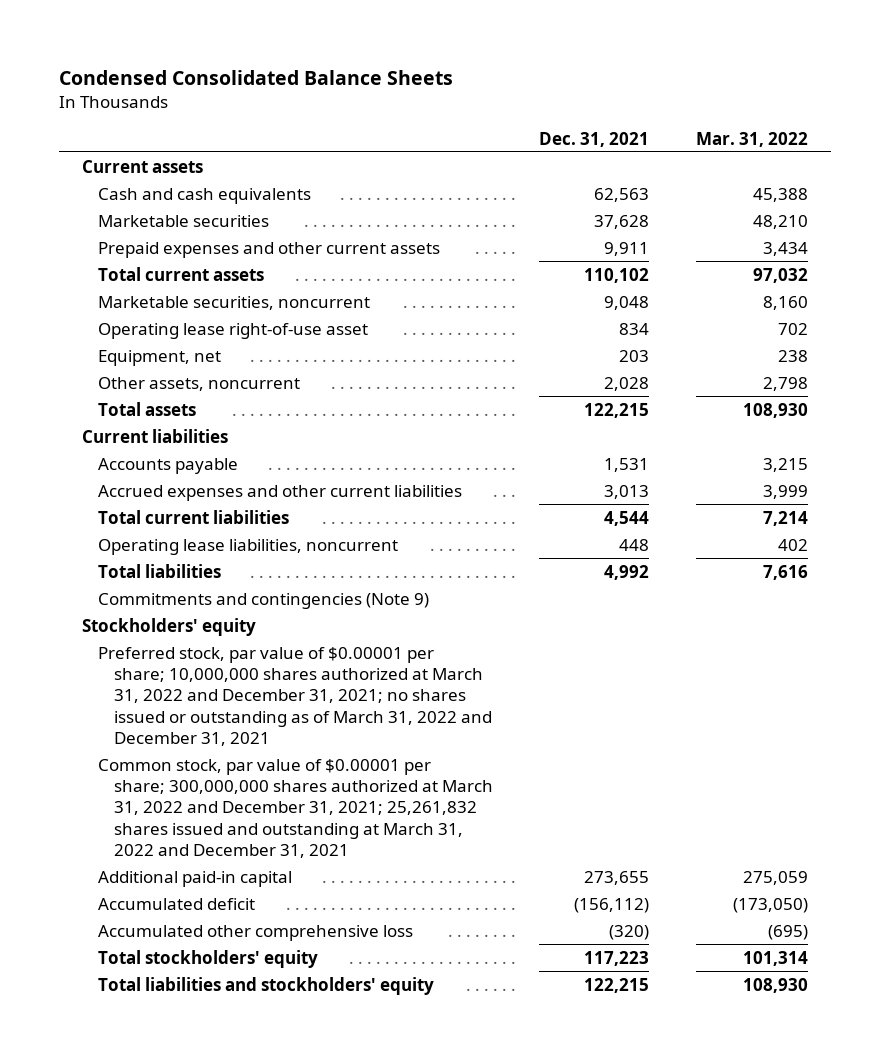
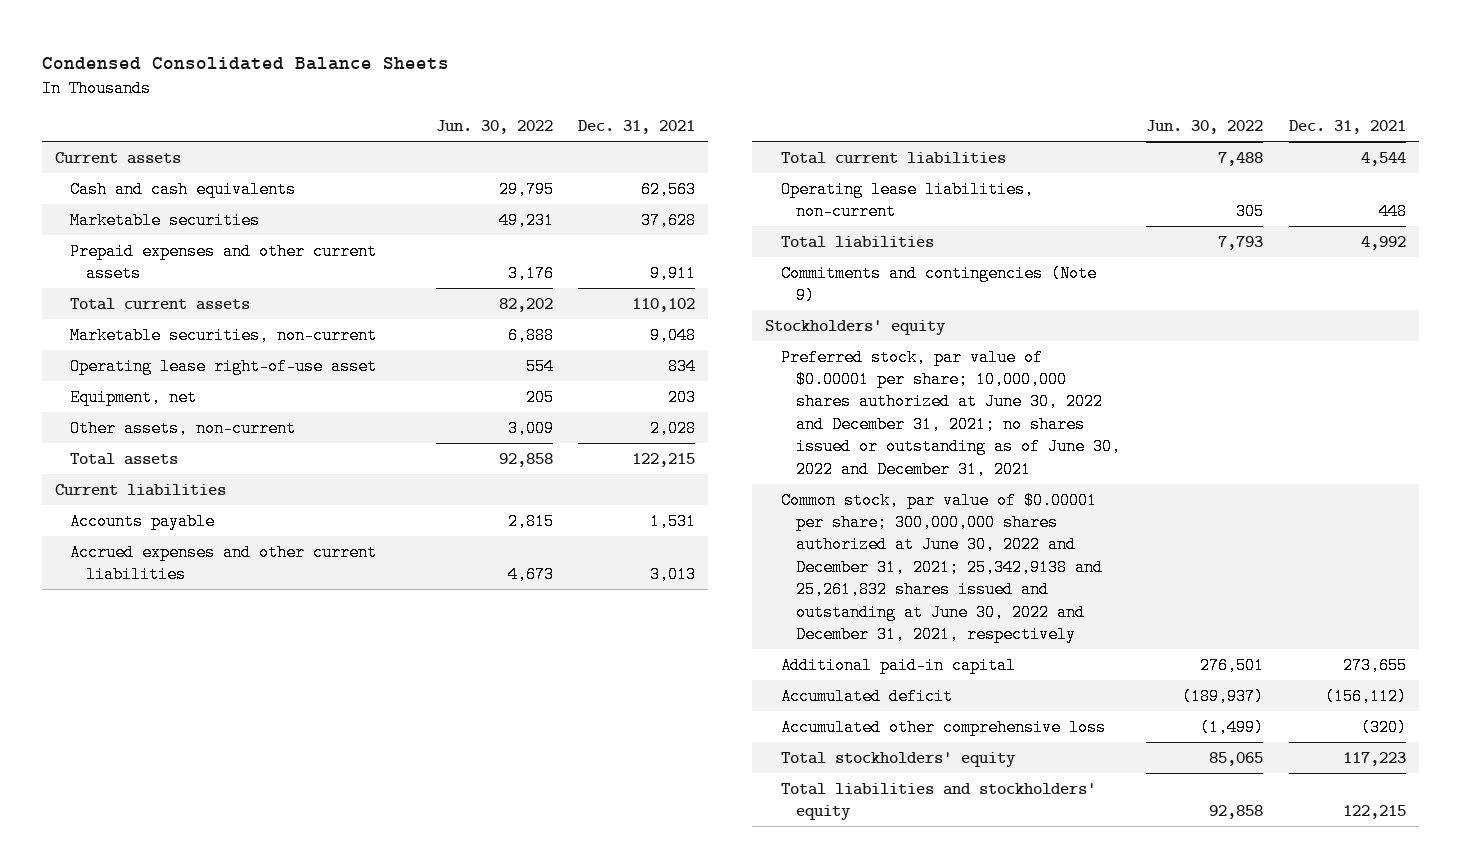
[695,131,808,147] Mar. 31, 2022 -> none
none -> [435,120,553,135] Jun. 30, 2022
[98,295,371,310] Marketable securities, noncurrent -> [70,326,378,344] Marketable securities, non-current
[98,376,301,391] Other assets, noncurrent -> [70,419,297,437] Other assets, non-current
[98,538,399,555] Operating lease liabilities, noncurrent -> [780,180,1034,221] Operating lease liabilities, non-current
[98,646,492,746] Preferred stock, par value of $0.00001 per share; 10,000,000 shares authorized at March 31, 2022 and December 31, 2021; no shares issued or outstanding as of March 31, 2022 and December 31, 2021 -> [780,348,1122,478] Preferred stock, par value of $0.00001 per share; 10,000,000 shares authorized at June 30, 2022 and December 31, 2021; no shares issued or outstanding as of June 30, 2022 and December 31, 2021
[98,758,493,858] Common stock, par value of $0.00001 per share; 300,000,000 shares authorized at March 31, 2022 and December 31, 2021; 25,261,832 shares issued and outstanding at March 31, 2022 and December 31, 2021 -> [780,491,1104,644] Common stock, par value of $0.00001 per share; 300,000,000 shares authorized at June 30, 2022 and December 31, 2021; 25,342,9138 and 25,261,832 shares issued and outstanding at June 30, 2022 and December 31, 2021, respectively

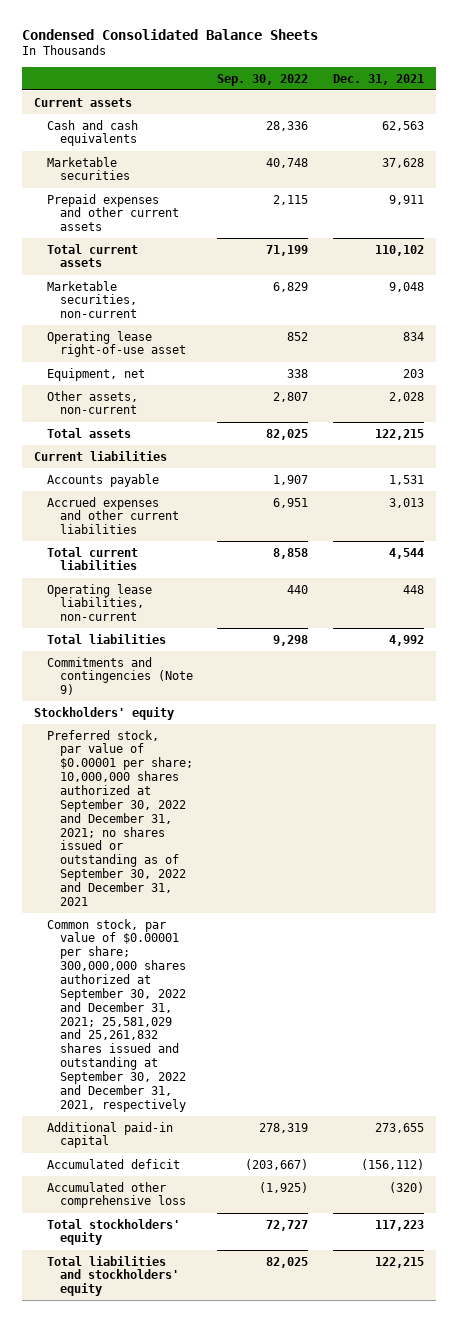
[435,120,553,135] Jun. 30, 2022 -> none
none -> [217,73,309,86] Sep. 30, 2022
[780,348,1122,478] Preferred stock, par value of $0.00001 per share; 10,000,000 shares authorized at June 30, 2022 and December 31, 2021; no shares issued or outstanding as of June 30, 2022 and December 31, 2021 -> [46,729,194,906] Preferred stock, par value of $0.00001 per share; 10,000,000 shares authorized at September 30, 2022 and December 31, 2021; no shares issued or outstanding as of September 30, 2022 and December 31, 2021
[780,491,1104,644] Common stock, par value of $0.00001 per share; 300,000,000 shares authorized at June 30, 2022 and December 31, 2021; 25,342,9138 and 25,261,832 shares issued and outstanding at June 30, 2022 and December 31, 2021, respectively -> [46,918,187,1112] Common stock, par value of $0.00001 per share; 300,000,000 shares authorized at September 30, 2022 and December 31, 2021; 25,581,029 and 25,261,832 shares issued and outstanding at September 30, 2022 and December 31, 2021, respectively

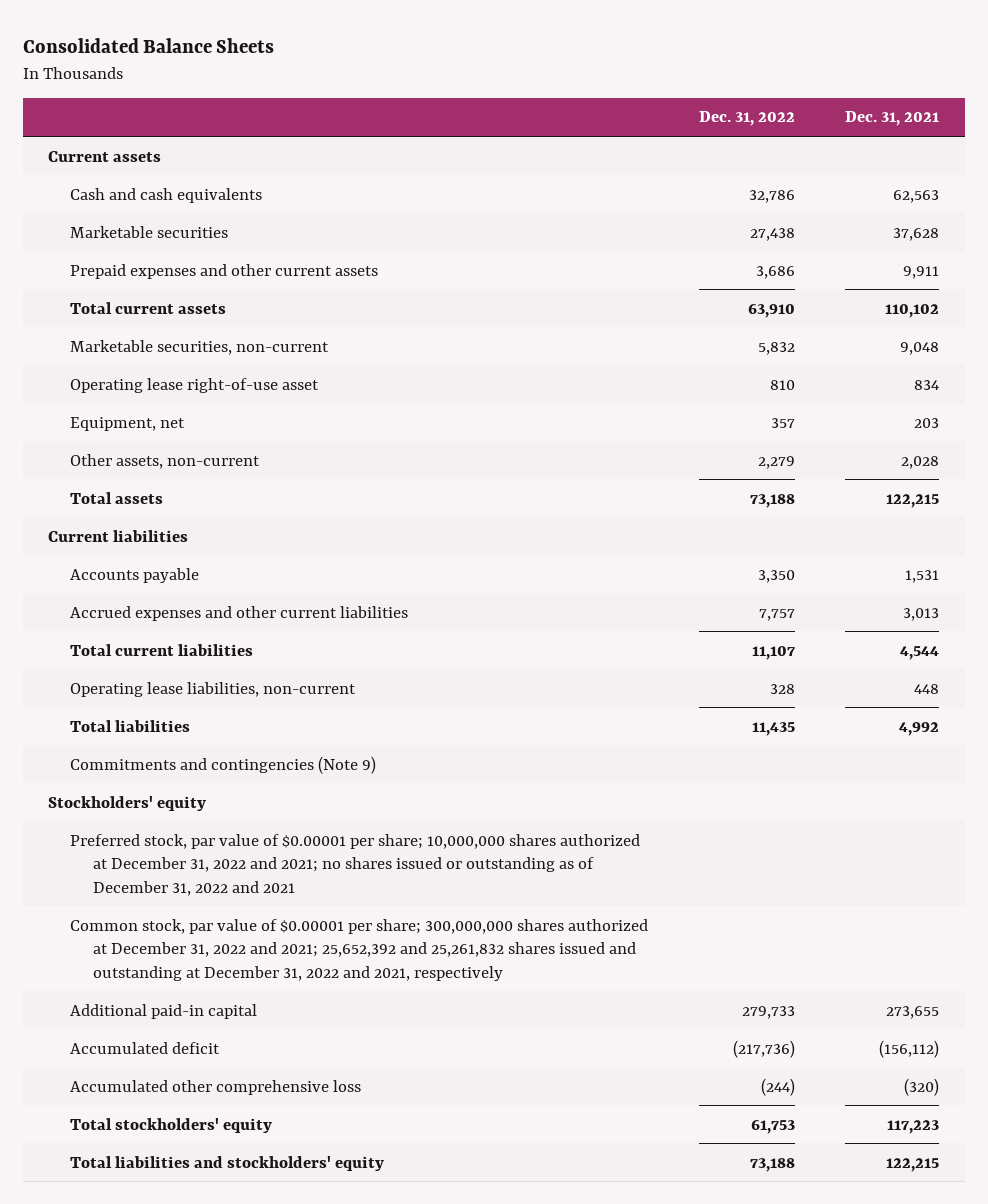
[21,28,318,40] Condensed Consolidated Balance Sheets -> [23,37,275,53] Consolidated Balance Sheets
[217,73,309,86] Sep. 30, 2022 -> none
none -> [698,111,795,127] Dec. 31, 2022
[46,729,194,906] Preferred stock, par value of $0.00001 per share; 10,000,000 shares authorized at September 30, 2022 and December 31, 2021; no shares issued or outstanding as of September 30, 2022 and December 31, 2021 -> [70,833,641,896] Preferred stock, par value of $0.00001 per share; 10,000,000 shares authorized at December 31, 2022 and 2021; no shares issued or outstanding as of December 31, 2022 and 2021
[46,918,187,1112] Common stock, par value of $0.00001 per share; 300,000,000 shares authorized at September 30, 2022 and December 31, 2021; 25,581,029 and 25,261,832 shares issued and outstanding at September 30, 2022 and December 31, 2021, respectively -> [70,918,649,981] Common stock, par value of $0.00001 per share; 300,000,000 shares authorized at December 31, 2022 and 2021; 25,652,392 and 25,261,832 shares issued and outstanding at December 31, 2022 and 2021, respectively

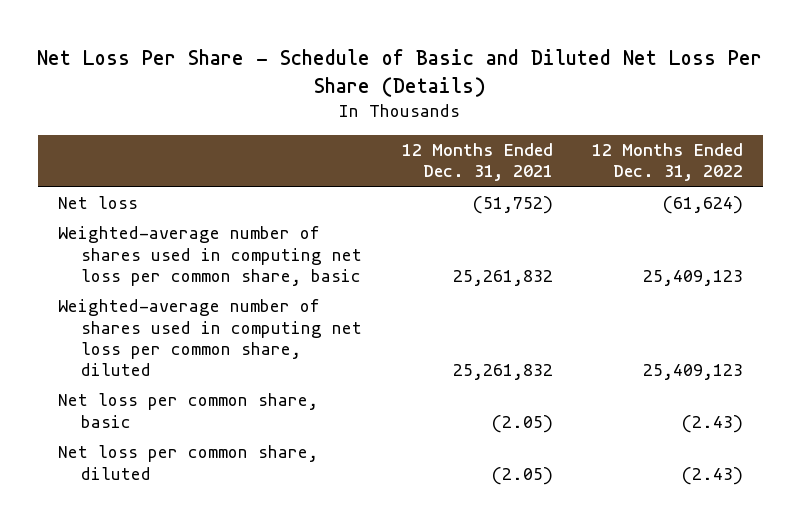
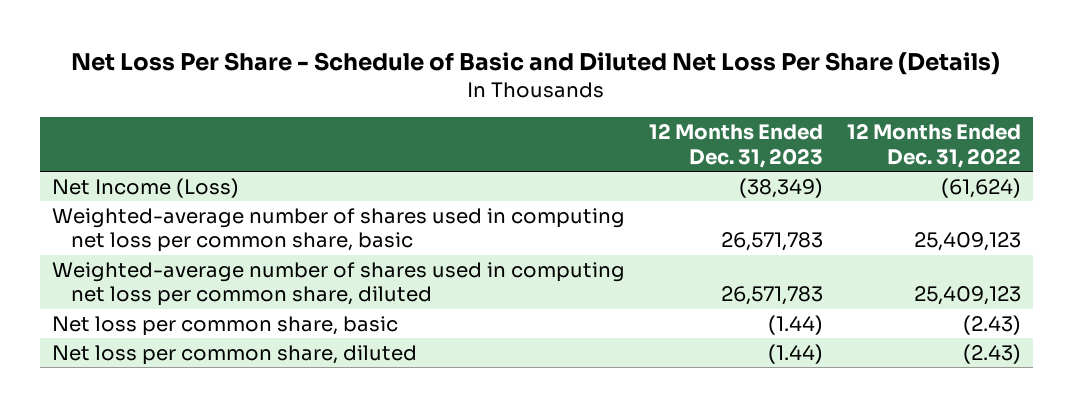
[401,143,553,182] 12 Months Ended Dec. 31, 2021 -> none
none -> [648,123,823,168] 12 Months Ended Dec. 31, 2023
[57,196,138,210] Net loss -> [51,177,239,198] Net Income (Loss)

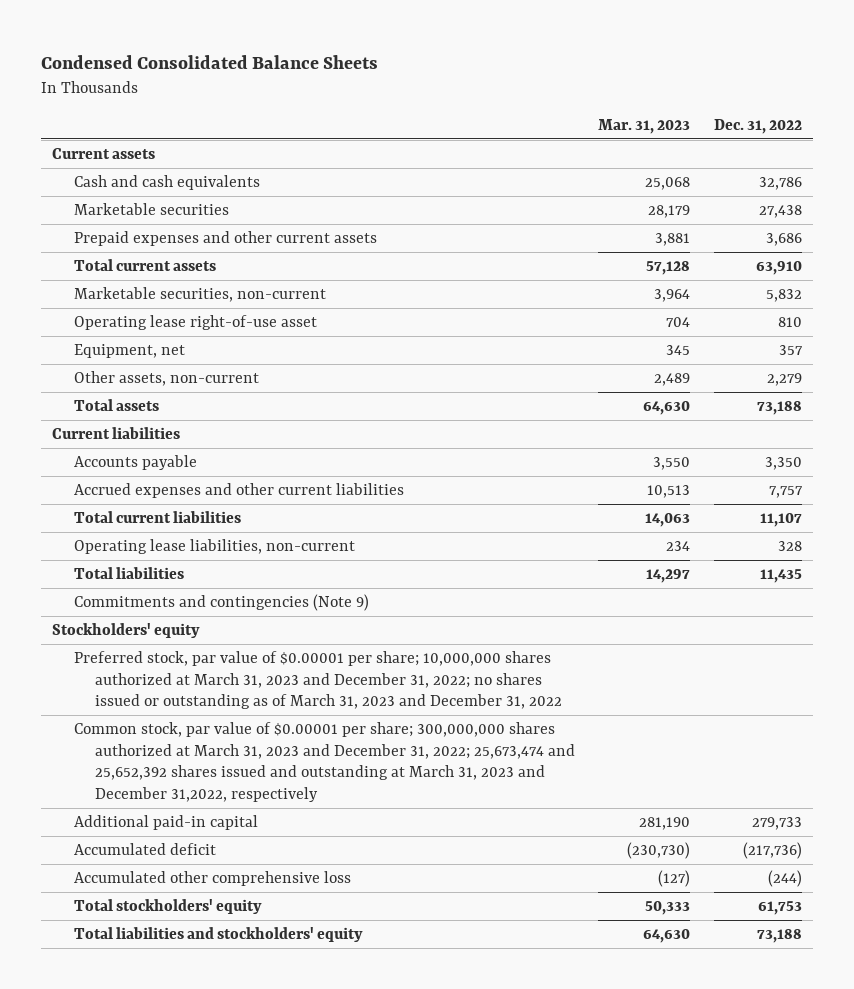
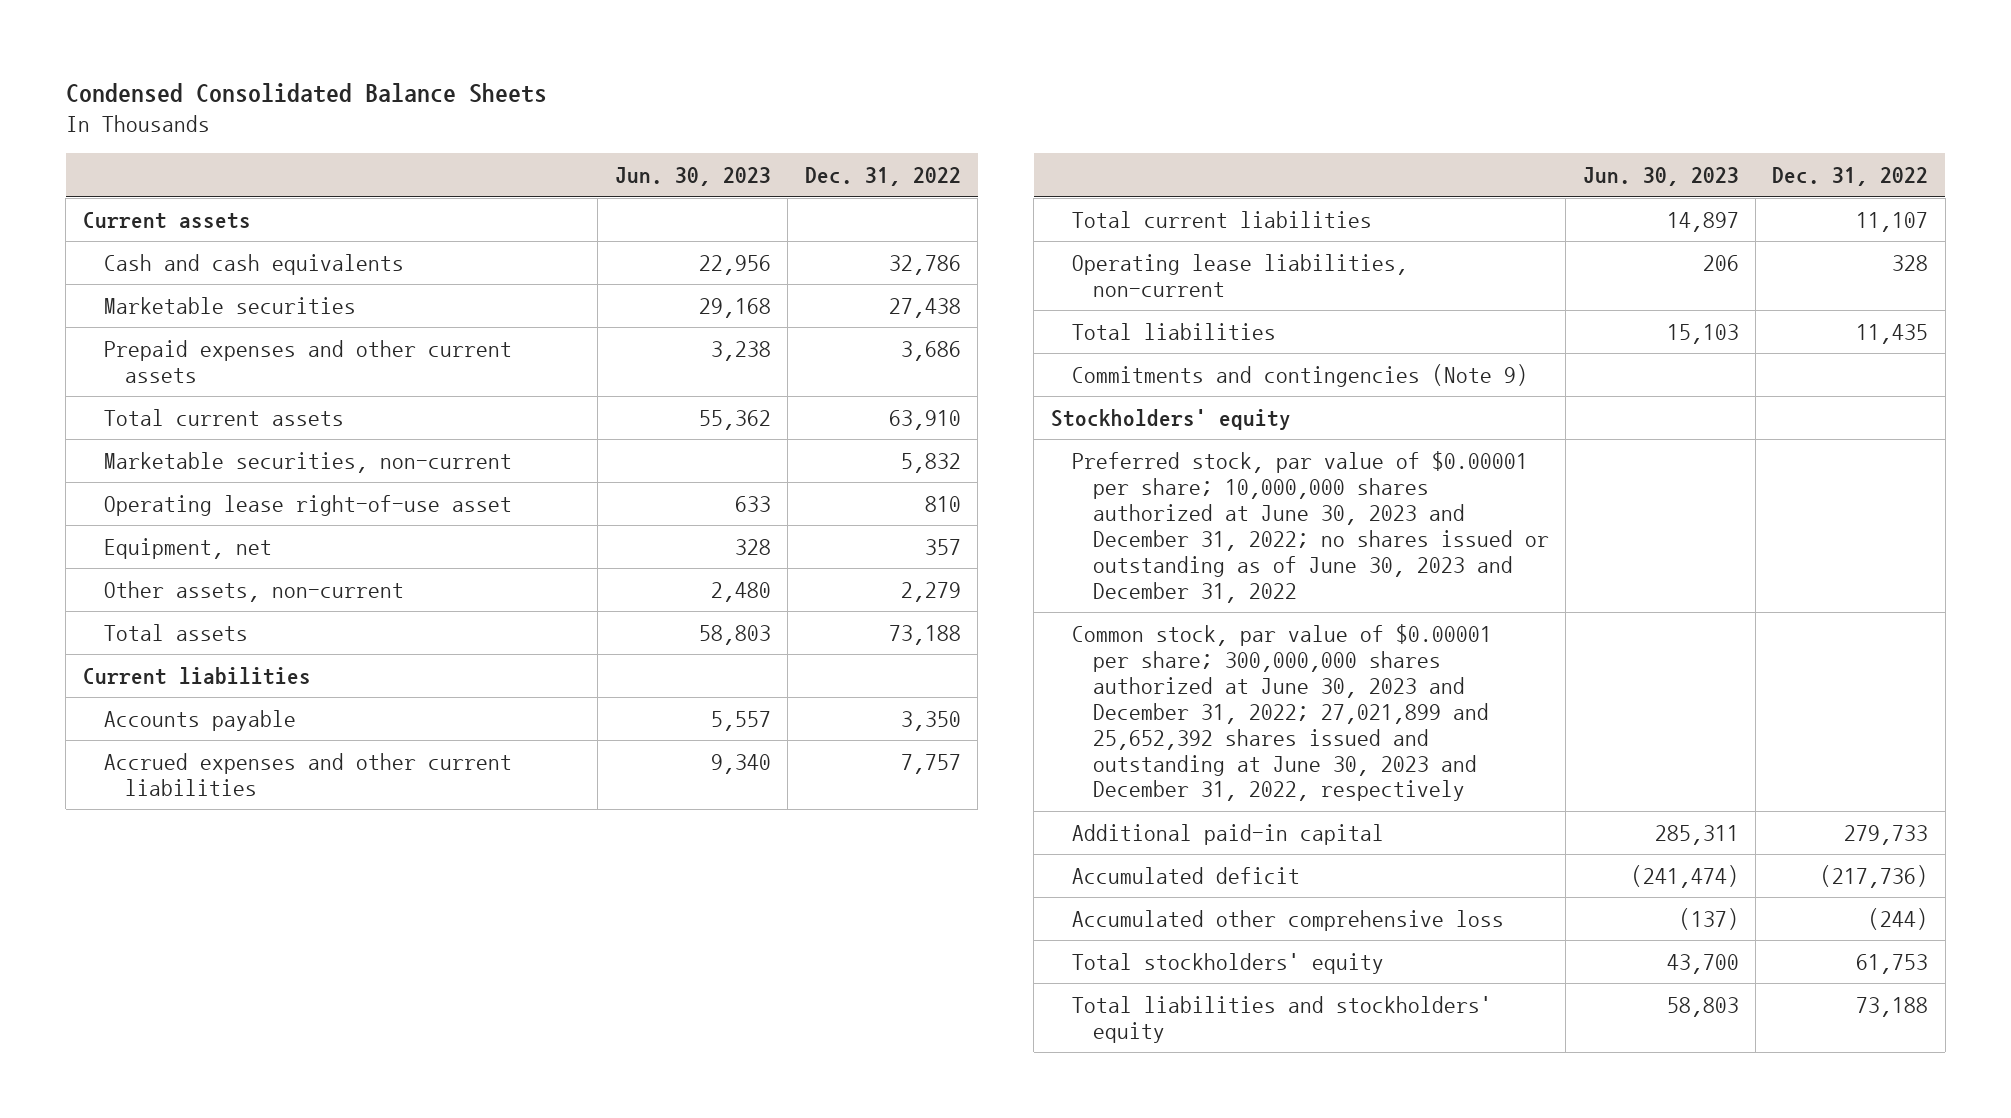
[598,119,691,135] Mar. 31, 2023 -> none
none -> [614,167,771,187] Jun. 30, 2023
[73,650,562,710] Preferred stock, par value of $0.00001 per share; 10,000,000 shares authorized at March 31, 2023 and December 31, 2022; no shares issued or outstanding as of March 31, 2023 and December 31, 2022 -> [1071,450,1549,603] Preferred stock, par value of $0.00001 per share; 10,000,000 shares authorized at June 30, 2023 and December 31, 2022; no shares issued or outstanding as of June 30, 2023 and December 31, 2022
[73,721,575,802] Common stock, par value of $0.00001 per share; 300,000,000 shares authorized at March 31, 2023 and December 31, 2022; 25,673,474 and 25,652,392 shares issued and outstanding at March 31, 2023 and December 31,2022, respectively -> [1071,623,1492,802] Common stock, par value of $0.00001 per share; 300,000,000 shares authorized at June 30, 2023 and December 31, 2022; 27,021,899 and 25,652,392 shares issued and outstanding at June 30, 2023 and December 31, 2022, respectively

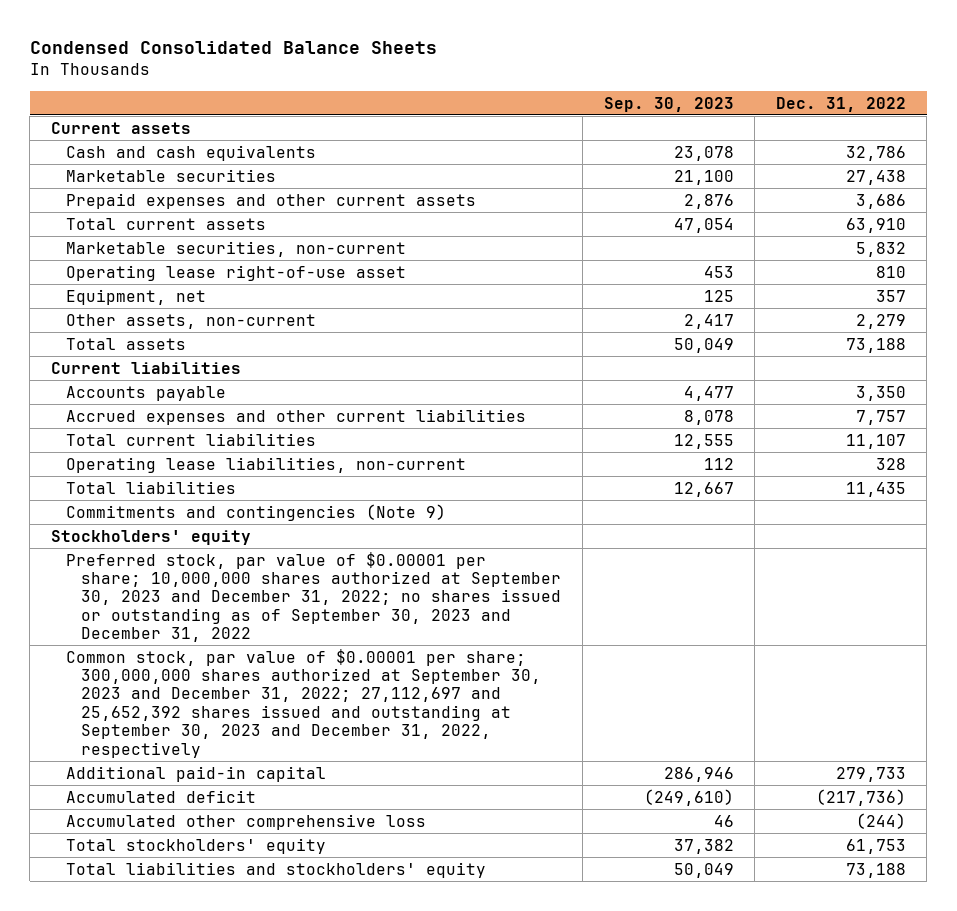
[614,167,771,187] Jun. 30, 2023 -> none
none -> [603,96,734,112] Sep. 30, 2023
[1071,450,1549,603] Preferred stock, par value of $0.00001 per share; 10,000,000 shares authorized at June 30, 2023 and December 31, 2022; no shares issued or outstanding as of June 30, 2023 and December 31, 2022 -> [66,551,562,643] Preferred stock, par value of $0.00001 per share; 10,000,000 shares authorized at September 30, 2023 and December 31, 2022; no shares issued or outstanding as of September 30, 2023 and December 31, 2022
[1071,623,1492,802] Common stock, par value of $0.00001 per share; 300,000,000 shares authorized at June 30, 2023 and December 31, 2022; 27,021,899 and 25,652,392 shares issued and outstanding at June 30, 2023 and December 31, 2022, respectively -> [66,648,542,758] Common stock, par value of $0.00001 per share; 300,000,000 shares authorized at September 30, 2023 and December 31, 2022; 27,112,697 and 25,652,392 shares issued and outstanding at September 30, 2023 and December 31, 2022, respectively

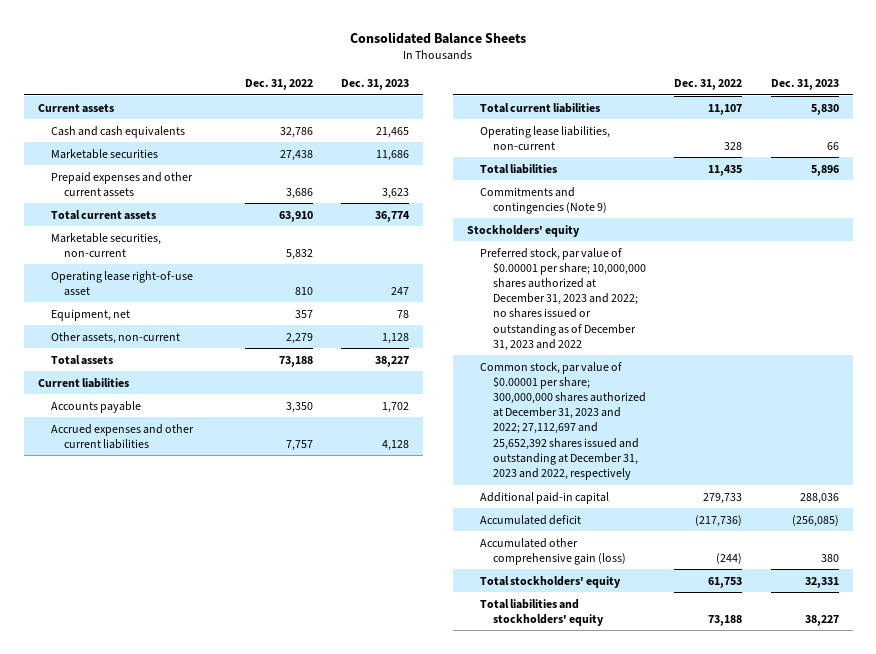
[29,41,437,55] Condensed Consolidated Balance Sheets -> [350,31,527,44] Consolidated Balance Sheets
[603,96,734,112] Sep. 30, 2023 -> none
none -> [341,78,410,90] Dec. 31, 2023
[66,551,562,643] Preferred stock, par value of $0.00001 per share; 10,000,000 shares authorized at September 30, 2023 and December 31, 2022; no shares issued or outstanding as of September 30, 2023 and December 31, 2022 -> [480,247,647,351] Preferred stock, par value of $0.00001 per share; 10,000,000 shares authorized at December 31, 2023 and 2022; no shares issued or outstanding as of December 31, 2023 and 2022
[66,648,542,758] Common stock, par value of $0.00001 per share; 300,000,000 shares authorized at September 30, 2023 and December 31, 2022; 27,112,697 and 25,652,392 shares issued and outstanding at September 30, 2023 and December 31, 2022, respectively -> [480,361,647,480] Common stock, par value of $0.00001 per share; 300,000,000 shares authorized at December 31, 2023 and 2022; 27,112,697 and 25,652,392 shares issued and outstanding at December 31, 2023 and 2022, respectively
[66,813,427,830] Accumulated other comprehensive loss -> [480,537,627,565] Accumulated other comprehensive gain (loss)

